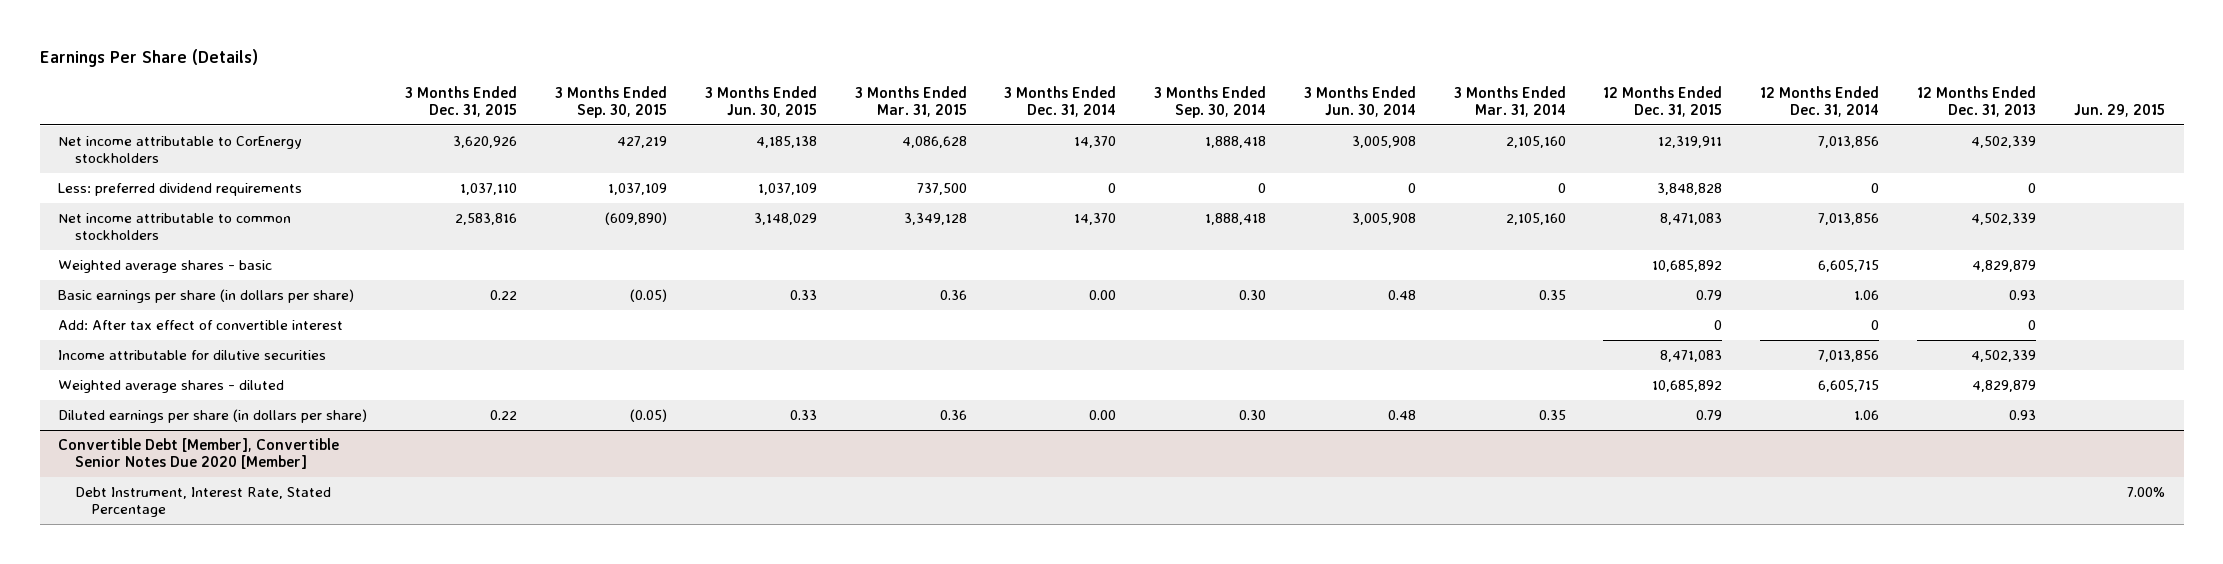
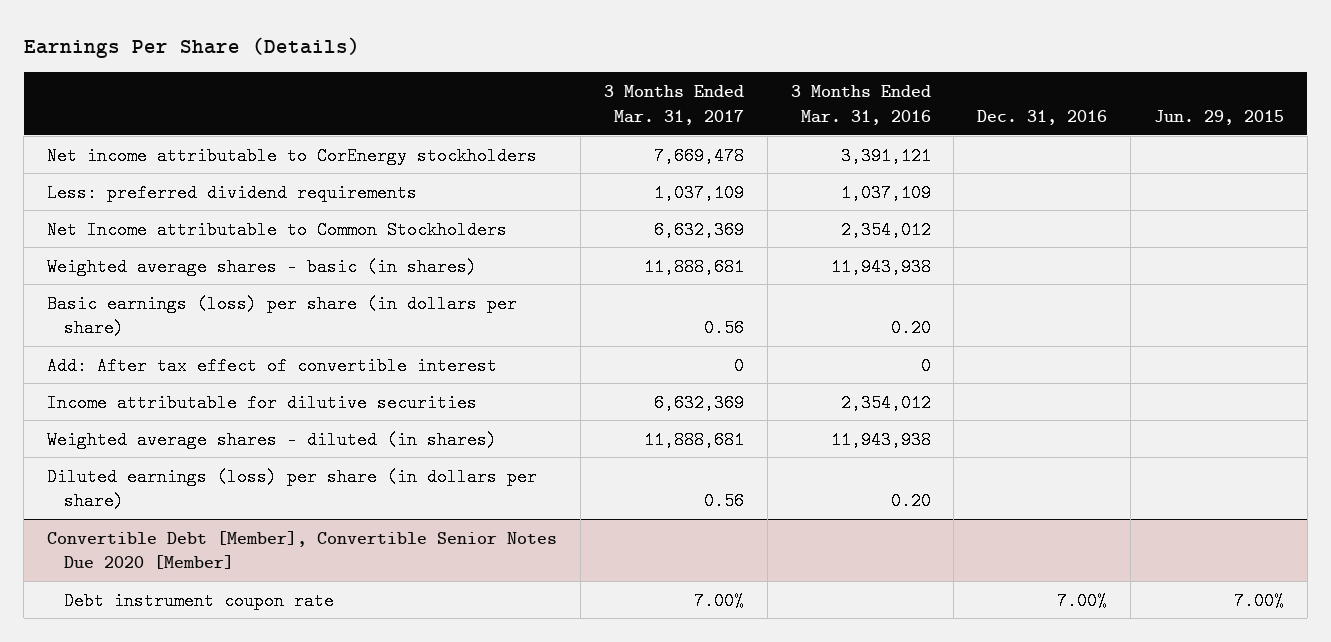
[405,85,518,118] 3 Months Ended Dec. 31, 2015 -> none
[554,85,667,119] 3 Months Ended Sep. 30, 2015 -> none
[704,85,817,118] 3 Months Ended Jun. 30, 2015 -> none
[854,85,967,118] 3 Months Ended Mar. 31, 2015 -> none
[1004,85,1117,118] 3 Months Ended Dec. 31, 2014 -> none
[1154,85,1267,119] 3 Months Ended Sep. 30, 2014 -> none
[1303,85,1416,118] 3 Months Ended Jun. 30, 2014 -> none
[1453,85,1566,118] 3 Months Ended Mar. 31, 2014 -> none
[1603,85,1723,118] 12 Months Ended Dec. 31, 2015 -> none
[1760,85,1880,118] 12 Months Ended Dec. 31, 2014 -> none
[1916,85,2036,118] 12 Months Ended Dec. 31, 2013 -> none
none -> [603,84,744,125] 3 Months Ended Mar. 31, 2017
none -> [790,84,931,125] 3 Months Ended Mar. 31, 2016
none -> [977,109,1108,125] Dec. 31, 2016
[58,212,292,241] Net income attributable to common stockholders -> [47,220,508,239] Net Income attributable to Common Stockholders
[58,259,273,273] Weighted average shares - basic -> [47,257,478,276] Weighted average shares - basic (in shares)
[58,288,355,303] Basic earnings per share (in dollars per share) -> [47,294,518,338] Basic earnings (loss) per share (in dollars per share)
[58,379,285,393] Weighted average shares - diluted -> [47,430,498,449] Weighted average shares - diluted (in shares)
[58,408,368,423] Diluted earnings per share (in dollars per share) -> [47,467,538,511] Diluted earnings (loss) per share (in dollars per share)
[74,486,331,518] Debt Instrument, Interest Rate, Stated Percentage -> [63,591,334,610] Debt instrument coupon rate

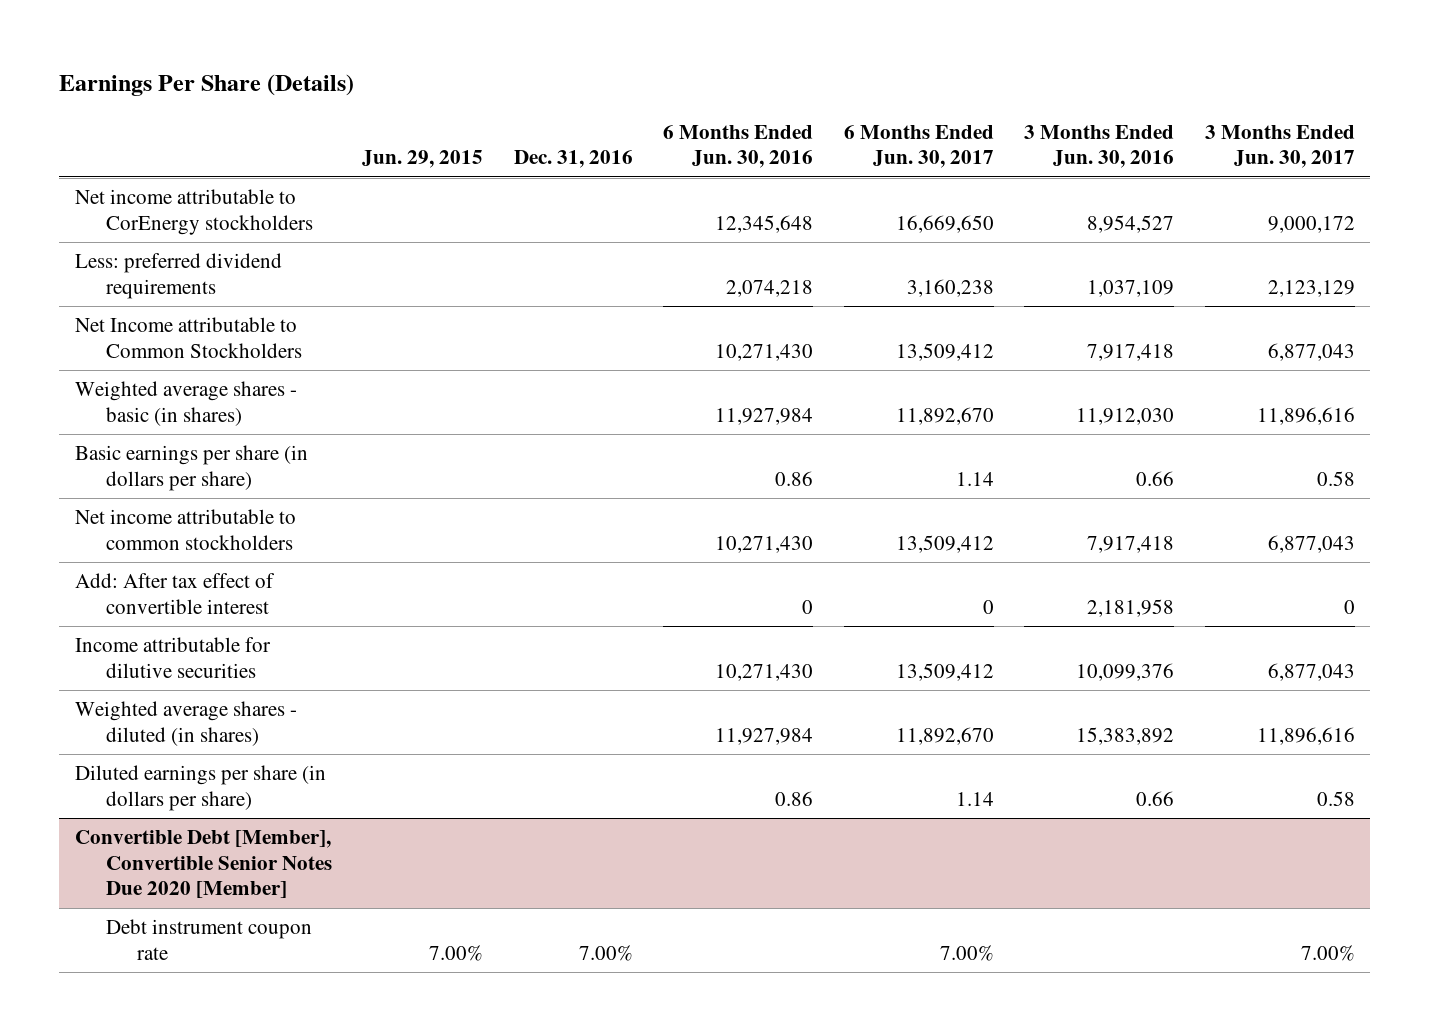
[603,84,744,125] 3 Months Ended Mar. 31, 2017 -> none
[790,84,931,125] 3 Months Ended Mar. 31, 2016 -> none
none -> [663,124,814,168] 6 Months Ended Jun. 30, 2016
none -> [843,124,994,168] 6 Months Ended Jun. 30, 2017
none -> [1024,124,1175,168] 3 Months Ended Jun. 30, 2016
none -> [1205,124,1356,168] 3 Months Ended Jun. 30, 2017
[47,294,518,338] Basic earnings (loss) per share (in dollars per share) -> [74,445,308,491] Basic earnings per share (in dollars per share)
none -> [74,509,296,550] Net income attributable to common stockholders
[47,467,538,511] Diluted earnings (loss) per share (in dollars per share) -> [74,765,326,811] Diluted earnings per share (in dollars per share)

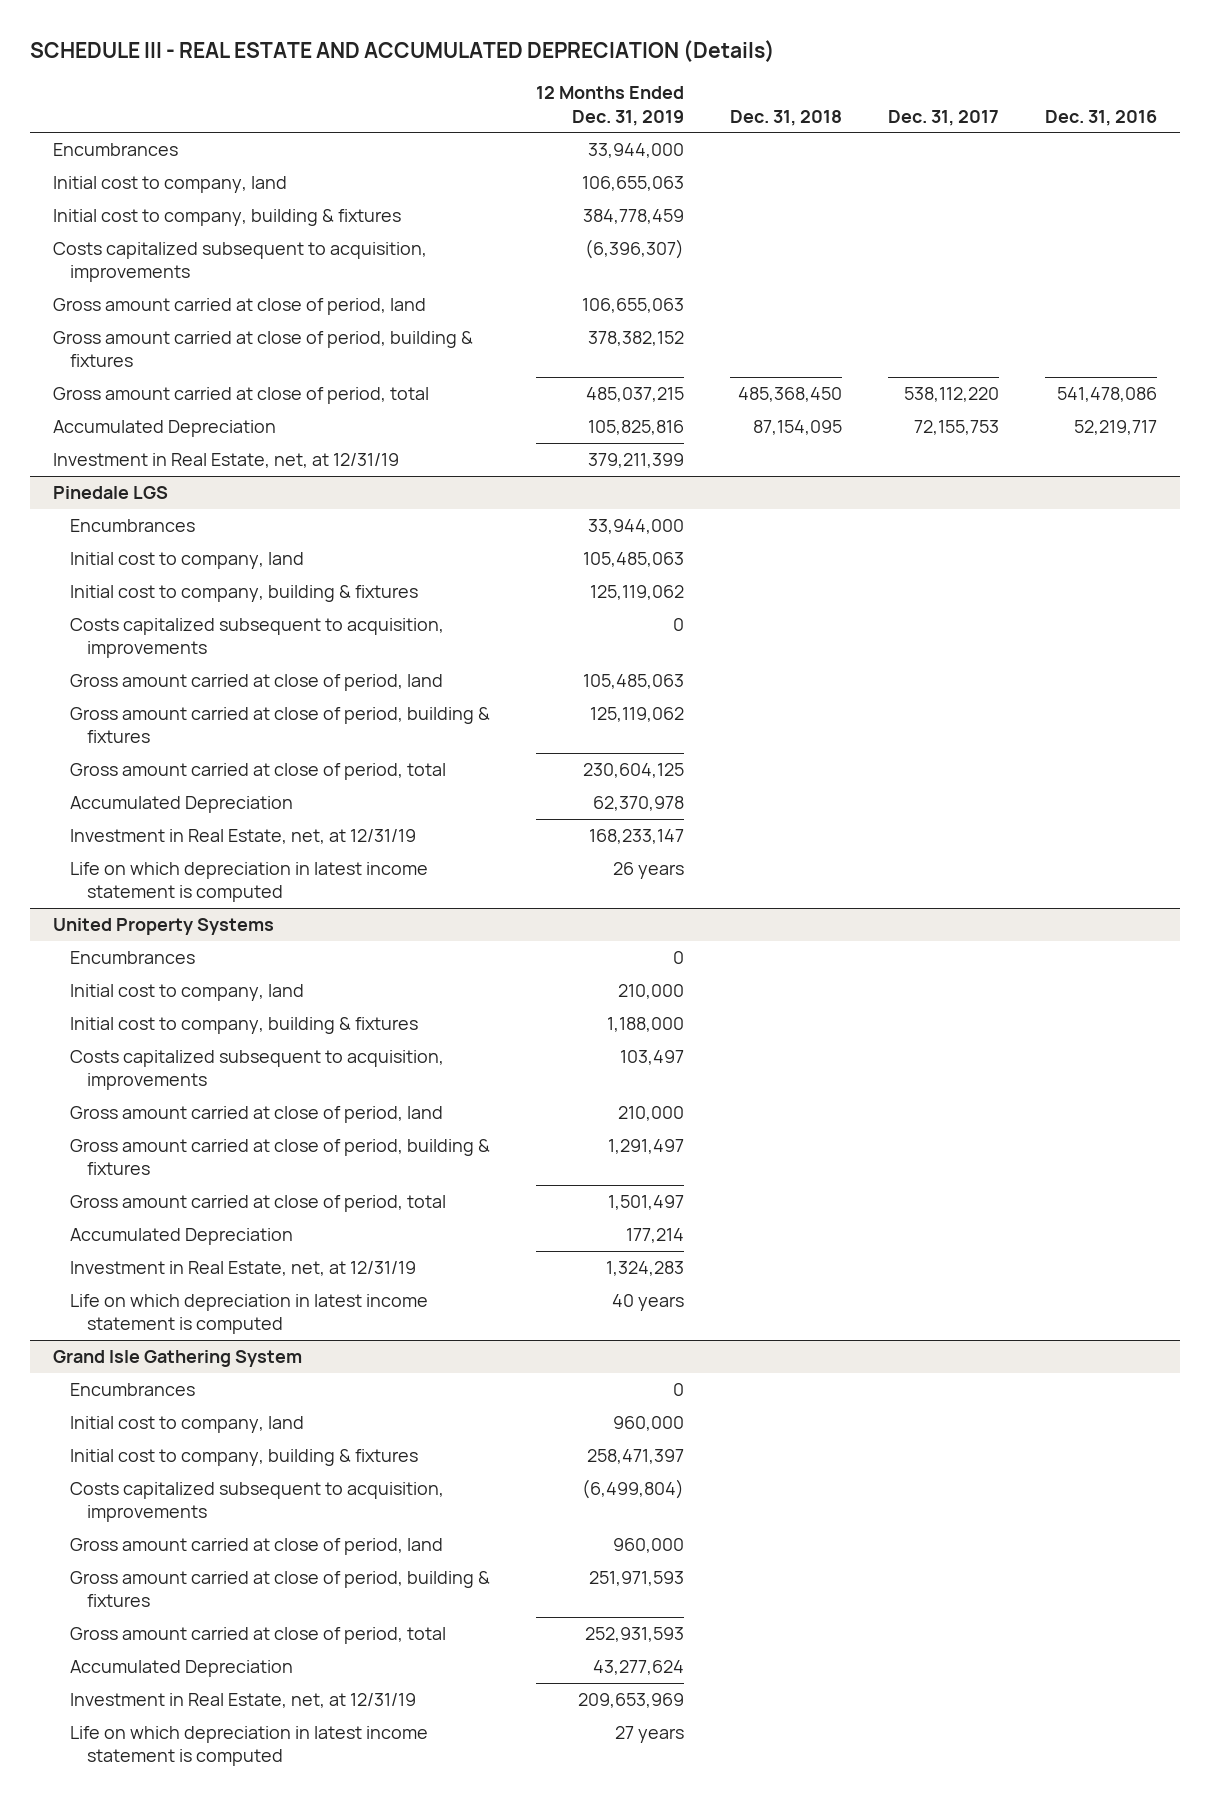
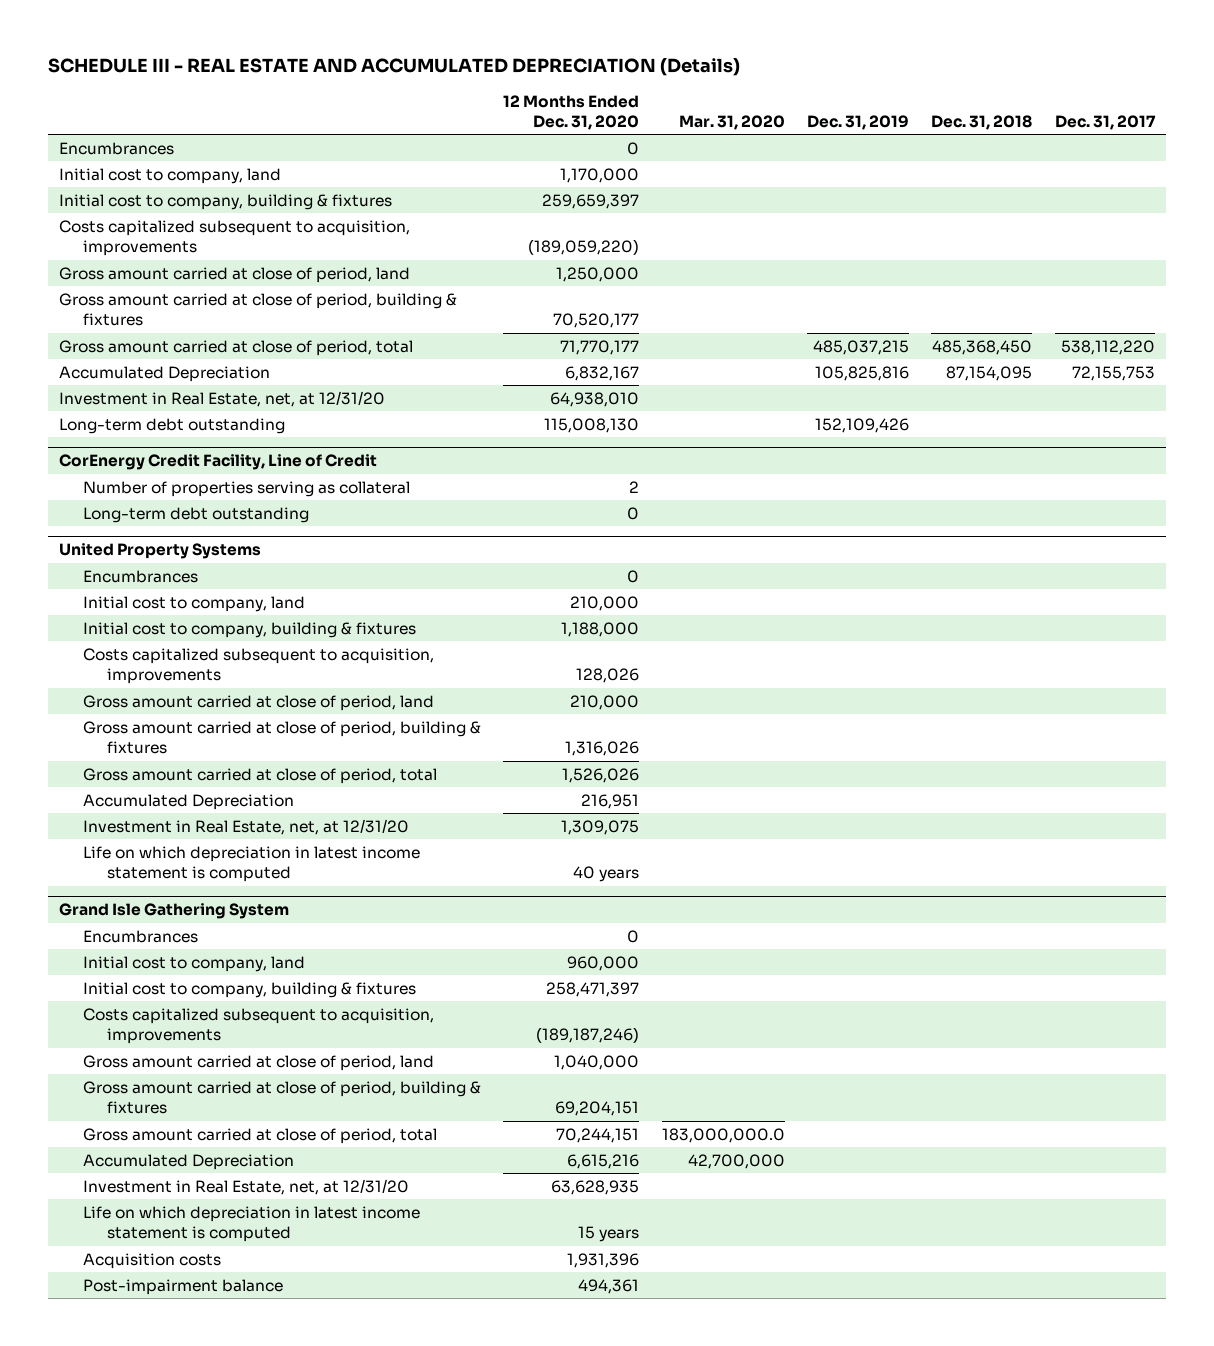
[536,86,685,126] 12 Months Ended Dec. 31, 2019 -> none
[1045,109,1158,126] Dec. 31, 2016 -> none
none -> [503,94,640,130] 12 Months Ended Dec. 31, 2020
none -> [678,114,785,130] Mar. 31, 2020
none -> [806,114,909,130] Dec. 31, 2019
[53,485,169,499] Pinedale LGS -> none
[70,518,196,532] Encumbrances -> none
[70,551,305,569] Initial cost to company, land -> none
[70,584,419,602] Initial cost to company, building & fixtures -> none
[70,617,445,659] Costs capitalized subsequent to acquisition, improvements -> none
[70,673,444,691] Gross amount carried at close of period, land -> none
[70,706,491,744] Gross amount carried at close of period, building & fixtures -> none
[70,762,447,780] Gross amount carried at close of period, total -> none
[70,795,294,813] Accumulated Depreciation -> none
[70,828,417,844] Investment in Real Estate, net, at 12/31/19 -> none
[70,861,429,903] Life on which depreciation in latest income statement is computed -> none
[53,452,400,468] Investment in Real Estate, net, at 12/31/19 -> [58,390,385,407] Investment in Real Estate, net, at 12/31/20
none -> [58,417,285,434] Long-term debt outstanding
none -> [58,454,377,471] CorEnergy Credit Facility, Line of Credit
none -> [82,480,410,497] Number of properties serving as collateral
none -> [82,506,309,523] Long-term debt outstanding
[70,1260,417,1276] Investment in Real Estate, net, at 12/31/19 -> [82,818,409,835] Investment in Real Estate, net, at 12/31/20
[70,1692,417,1708] Investment in Real Estate, net, at 12/31/19 -> [82,1178,409,1195] Investment in Real Estate, net, at 12/31/20
none -> [82,1252,221,1269] Acquisition costs
none -> [82,1278,283,1295] Post-impairment balance

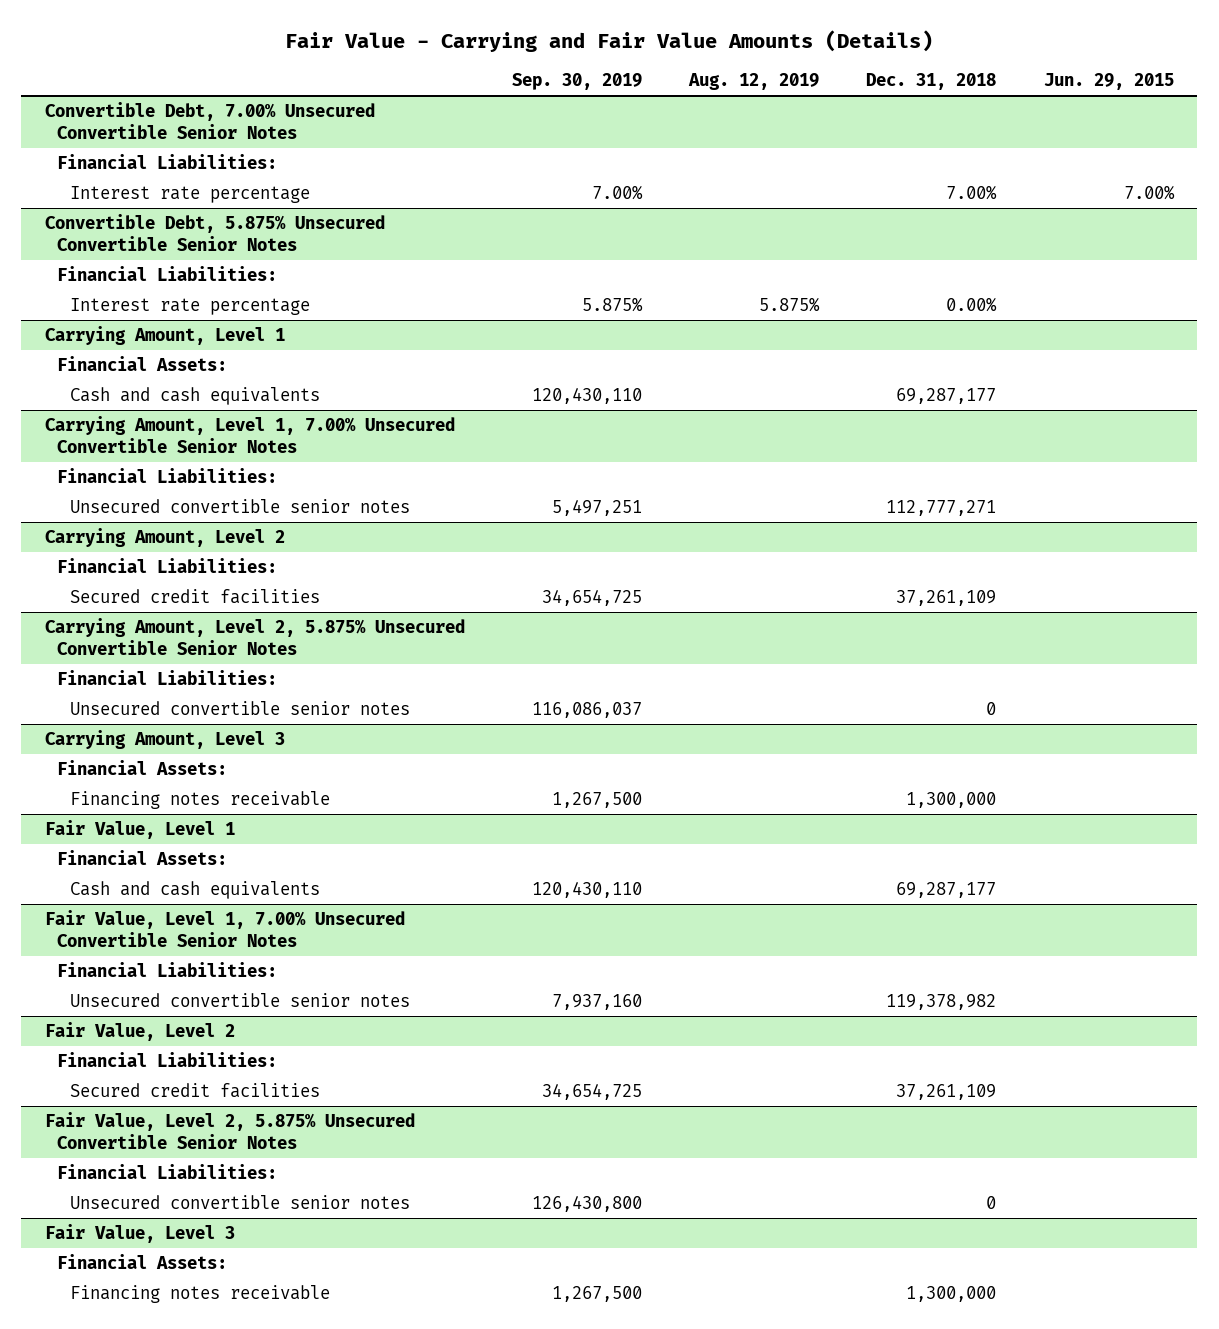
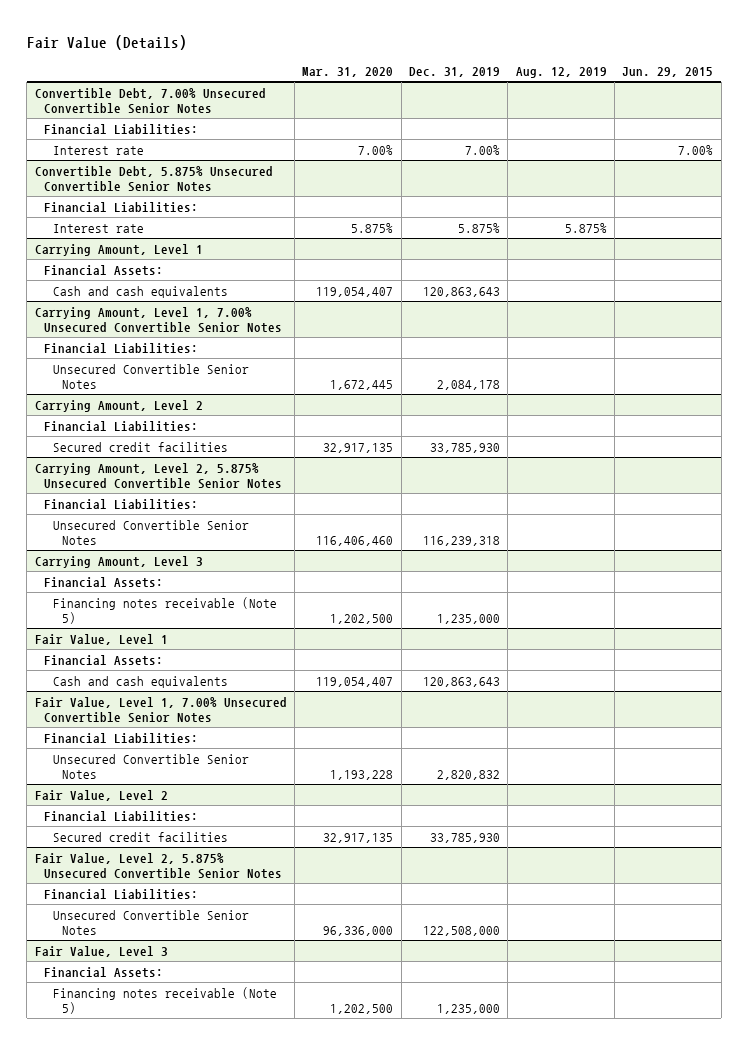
[285,30,934,53] Fair Value - Carrying and Fair Value Amounts (Details) -> [26,34,187,50] Fair Value (Details)
[512,73,643,91] Sep. 30, 2019 -> none
[866,73,997,91] Dec. 31, 2018 -> none
none -> [302,66,394,77] Mar. 31, 2020
none -> [408,66,500,77] Dec. 31, 2019
[69,186,310,204] Interest rate percentage -> [52,145,144,155] Interest rate
[69,298,310,316] Interest rate percentage -> [52,223,144,233] Interest rate
[69,499,410,514] Unsecured convertible senior notes -> [52,363,249,389] Unsecured Convertible Senior Notes
[69,701,410,716] Unsecured convertible senior notes -> [52,519,249,545] Unsecured Convertible Senior Notes
[69,791,330,810] Financing notes receivable -> [52,596,277,624] Financing notes receivable (Note 5)
[69,993,410,1008] Unsecured convertible senior notes -> [52,753,249,779] Unsecured Convertible Senior Notes
[69,1195,410,1210] Unsecured convertible senior notes -> [52,909,249,935] Unsecured Convertible Senior Notes
[69,1285,330,1304] Financing notes receivable -> [52,986,277,1014] Financing notes receivable (Note 5)

